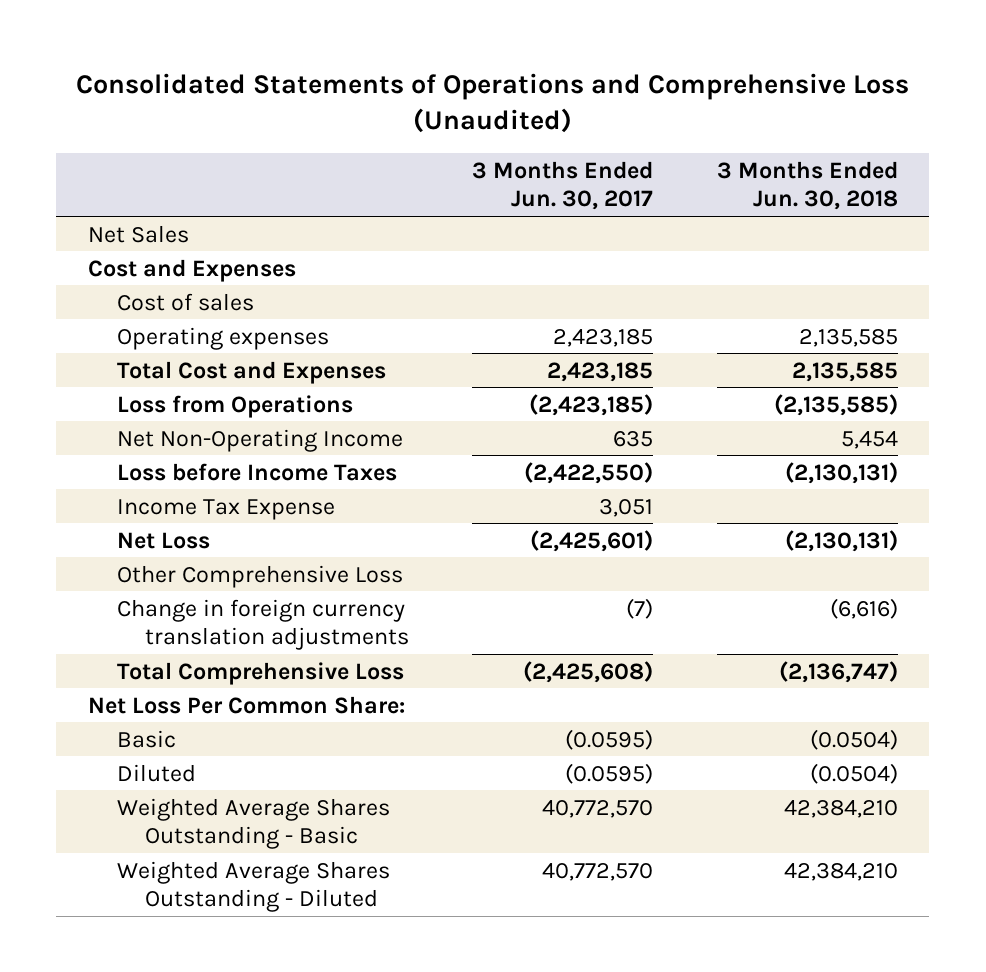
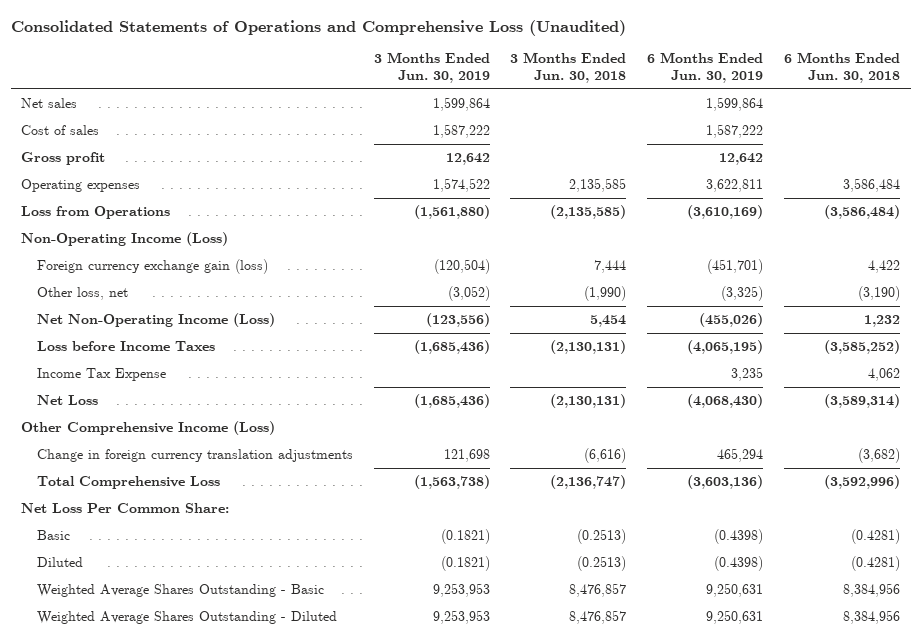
[472,160,654,211] 3 Months Ended Jun. 30, 2017 -> none
none -> [373,52,490,83] 3 Months Ended Jun. 30, 2019
none -> [647,52,764,83] 6 Months Ended Jun. 30, 2019
none -> [784,52,901,83] 6 Months Ended Jun. 30, 2018
[87,258,296,282] Cost and Expenses -> none
[87,224,189,243] Net Sales -> [21,98,78,109] Net sales
none -> [21,152,106,166] Gross profit
[116,360,386,384] Total Cost and Expenses -> none
none -> [21,232,229,247] Non-Operating Income (Loss)
none -> [36,259,268,275] Foreign currency exchange gain (loss)
none -> [36,287,128,301] Other loss, net
[116,428,403,452] Net Non-Operating Income -> [36,313,275,328] Net Non-Operating Income (Loss)
[116,564,403,588] Other Comprehensive Loss -> [21,421,276,436] Other Comprehensive Income (Loss)
[809,728,898,750] (0.0504) -> [577,529,627,545] (0.2513)
[809,762,898,784] (0.0504) -> [577,556,627,572] (0.2513)
[783,799,898,818] 42,384,210 -> [569,583,627,598] 8,476,857
[783,862,898,881] 42,384,210 -> [569,610,627,625] 8,476,857

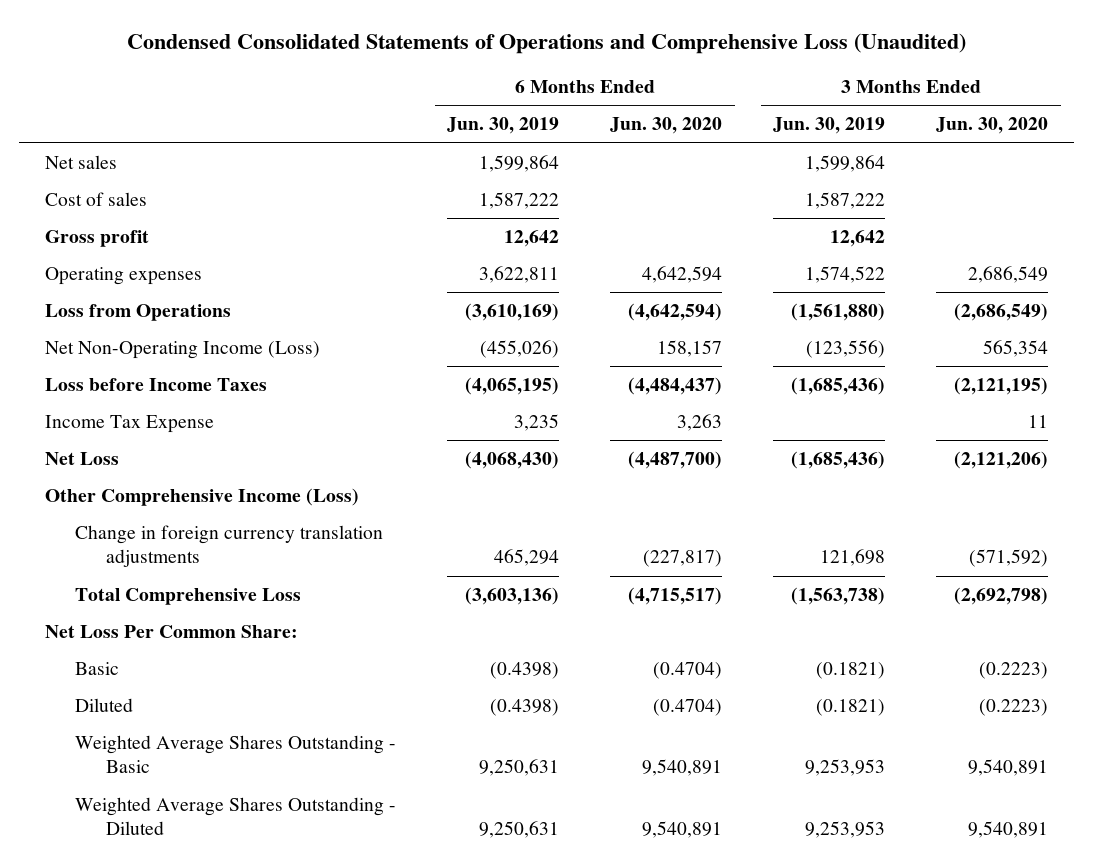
[11,19,627,36] Consolidated Statements of Operations and Comprehensive Loss (Unaudited) -> [126,33,966,55] Condensed Consolidated Statements of Operations and Comprehensive Loss (Unaudited)
[510,52,627,83] 3 Months Ended Jun. 30, 2018 -> none
[784,52,901,83] 6 Months Ended Jun. 30, 2018 -> none
none -> [610,117,723,135] Jun. 30, 2020
none -> [936,117,1049,135] Jun. 30, 2020
[21,232,229,247] Non-Operating Income (Loss) -> none
[36,259,268,275] Foreign currency exchange gain (loss) -> none
[36,287,128,301] Other loss, net -> none

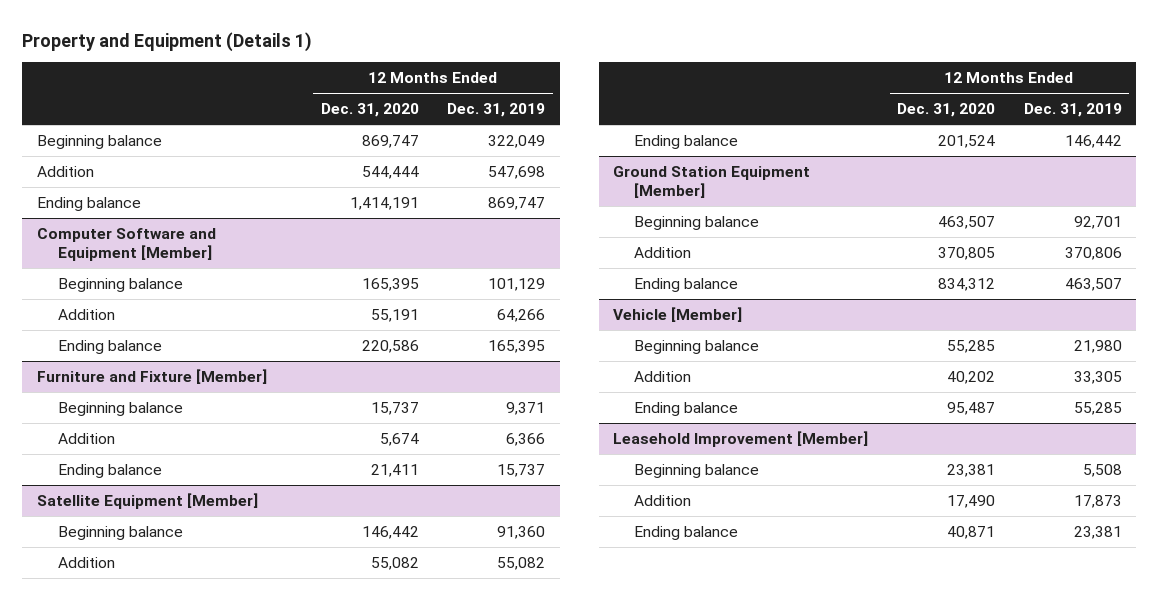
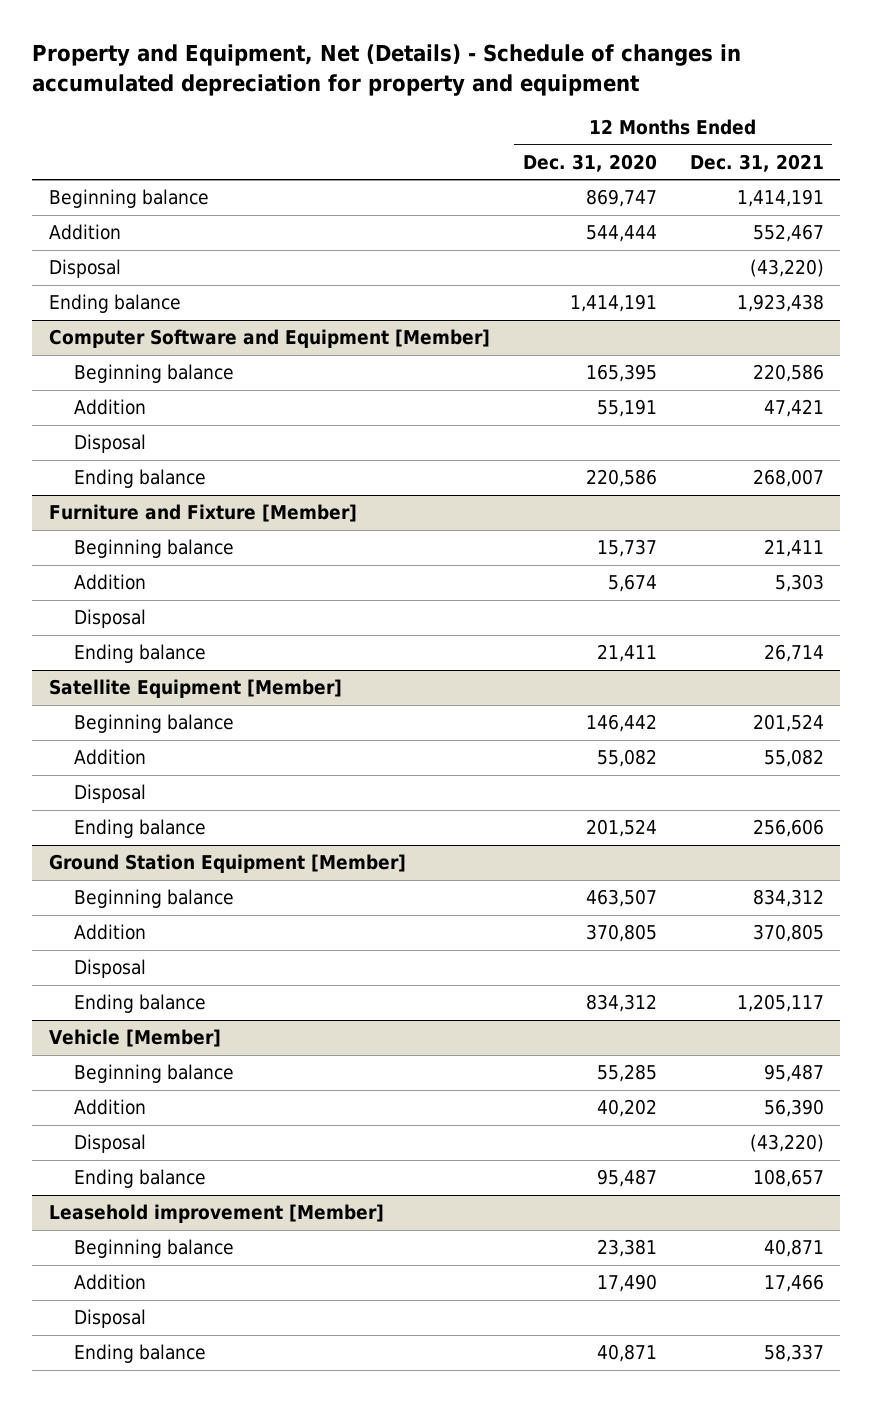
[22,31,313,52] Property and Equipment (Details 1) -> [32,44,742,96] Property and Equipment, Net (Details) - Schedule of changes in accumulated depreciation for property and equipment
[447,103,546,118] Dec. 31, 2019 -> none
none -> [689,153,824,172] Dec. 31, 2021
none -> [48,259,121,279] Disposal
none -> [74,434,147,454] Disposal
none -> [74,609,147,629] Disposal
none -> [74,784,147,804] Disposal
none -> [74,959,147,979] Disposal
none -> [74,1134,147,1154] Disposal
[613,431,869,448] Leasehold Improvement [Member] -> [48,1204,384,1224] Leasehold improvement [Member]
none -> [74,1309,147,1329] Disposal

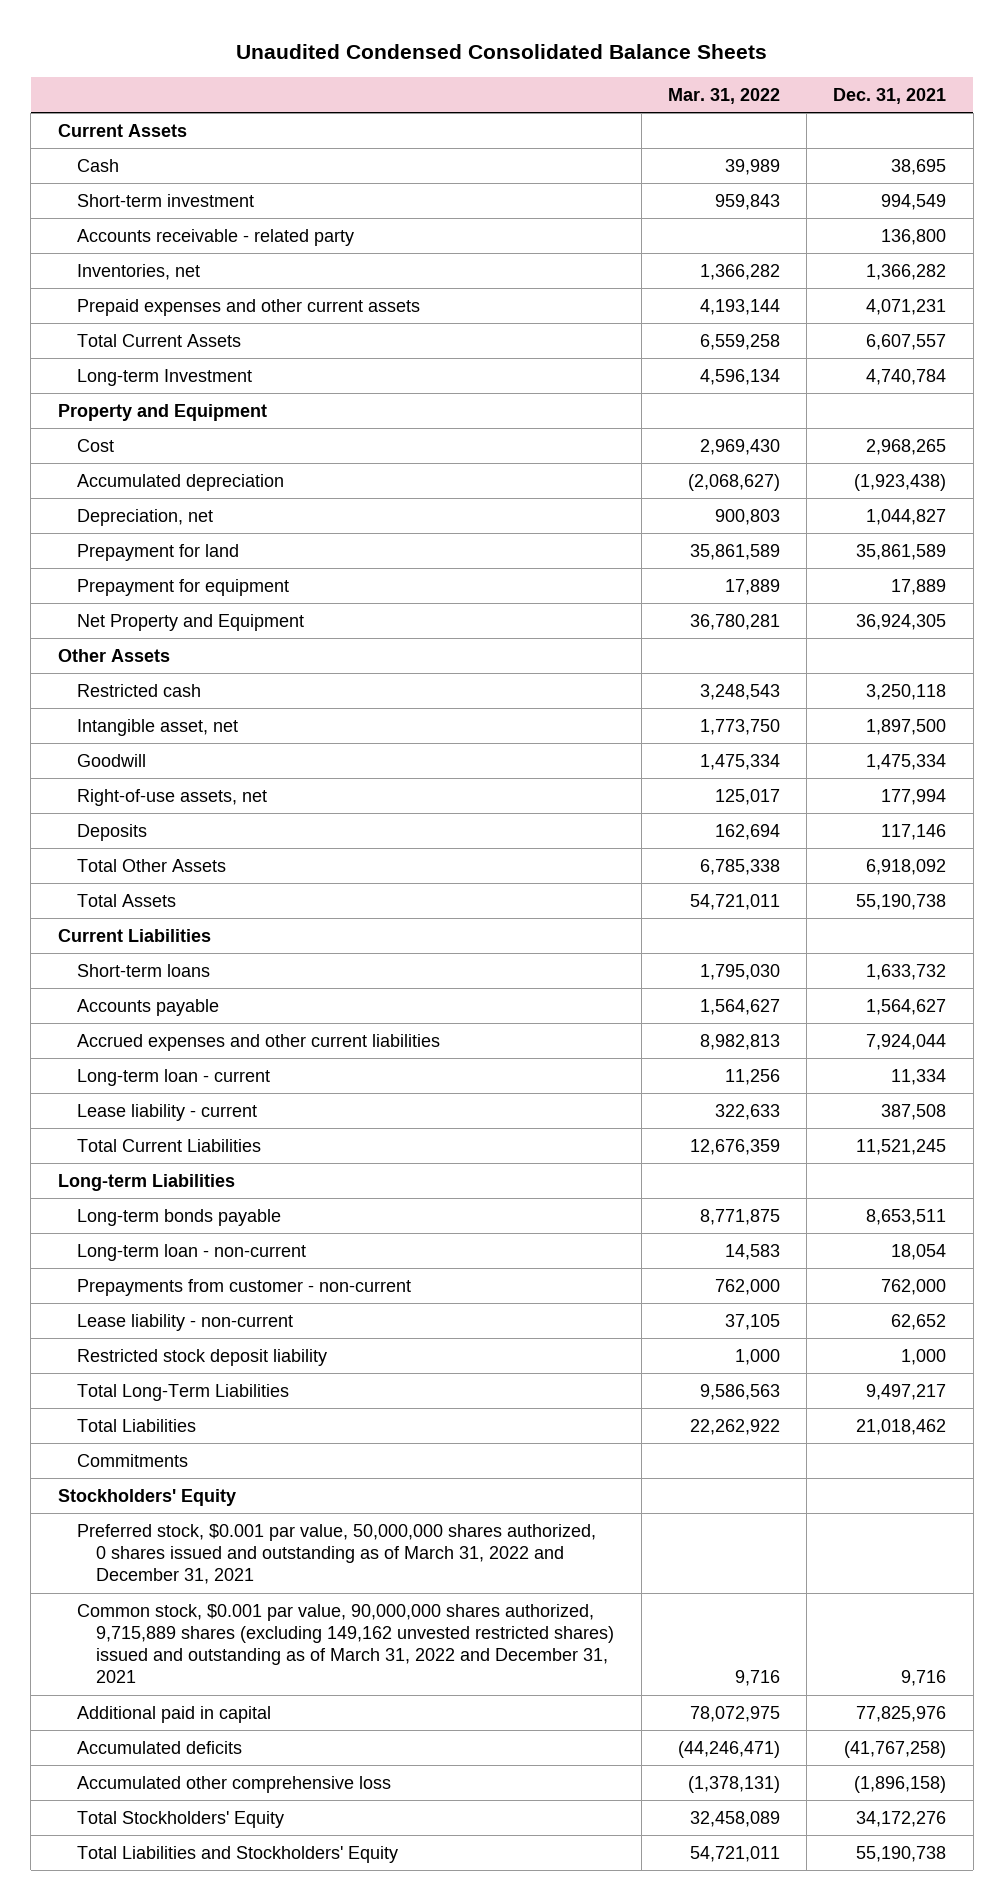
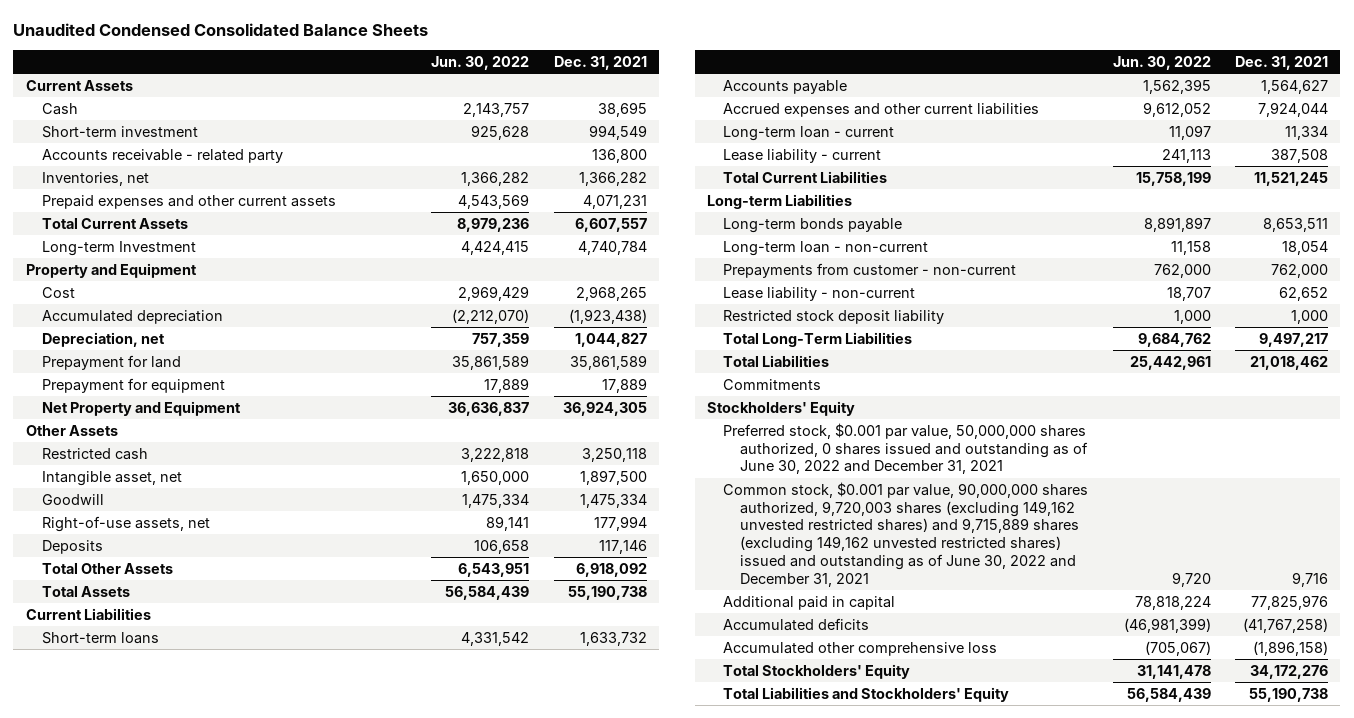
[667,87,780,104] Mar. 31, 2022 -> none
none -> [431,56,530,71] Jun. 30, 2022
[76,1523,596,1585] Preferred stock, $0.001 par value, 50,000,000 shares authorized, 0 shares issued and outstanding as of March 31, 2022 and December 31, 2021 -> [723,422,1088,475] Preferred stock, $0.001 par value, 50,000,000 shares authorized, 0 shares issued and outstanding as of June 30, 2022 and December 31, 2021
[76,1603,615,1684] Common stock, $0.001 par value, 90,000,000 shares authorized, 9,715,889 shares (excluding 149,162 unvested restricted shares) issued and outstanding as of March 31, 2022 and December 31, 2021 -> [723,481,1089,587] Common stock, $0.001 par value, 90,000,000 shares authorized, 9,720,003 shares (excluding 149,162 unvested restricted shares) and 9,715,889 shares (excluding 149,162 unvested restricted shares) issued and outstanding as of June 30, 2022 and December 31, 2021

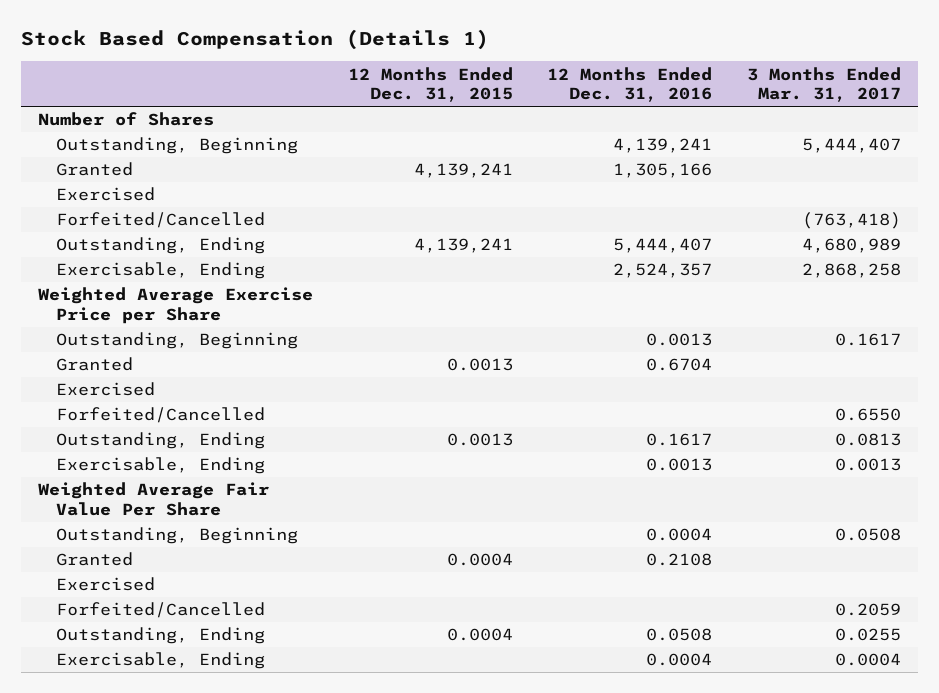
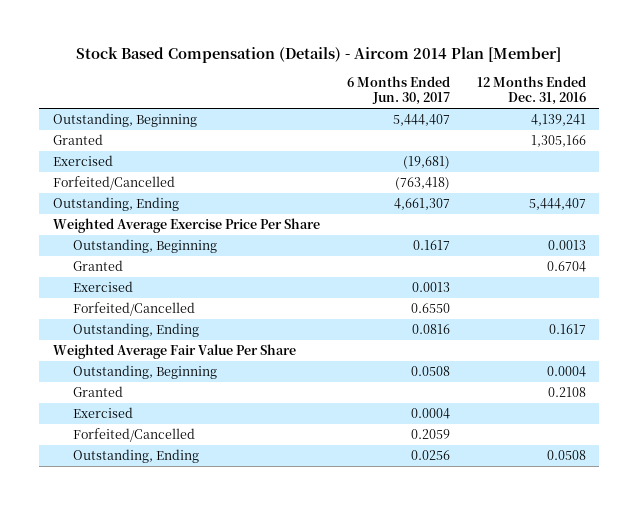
[20,29,489,51] Stock Based Compensation (Details 1) -> [76,46,562,63] Stock Based Compensation (Details) - Aircom 2014 Plan [Member]
[347,66,513,103] 12 Months Ended Dec. 31, 2015 -> none
[747,66,902,103] 3 Months Ended Mar. 31, 2017 -> none
none -> [346,75,450,106] 6 Months Ended Jun. 30, 2017
[37,112,214,127] Number of Shares -> none
[56,262,266,280] Exercisable, Ending -> none
[37,287,313,324] Weighted Average Exercise Price per Share -> [52,218,320,234] Weighted Average Exercise Price Per Share
[56,457,266,475] Exercisable, Ending -> none
[56,652,266,670] Exercisable, Ending -> none

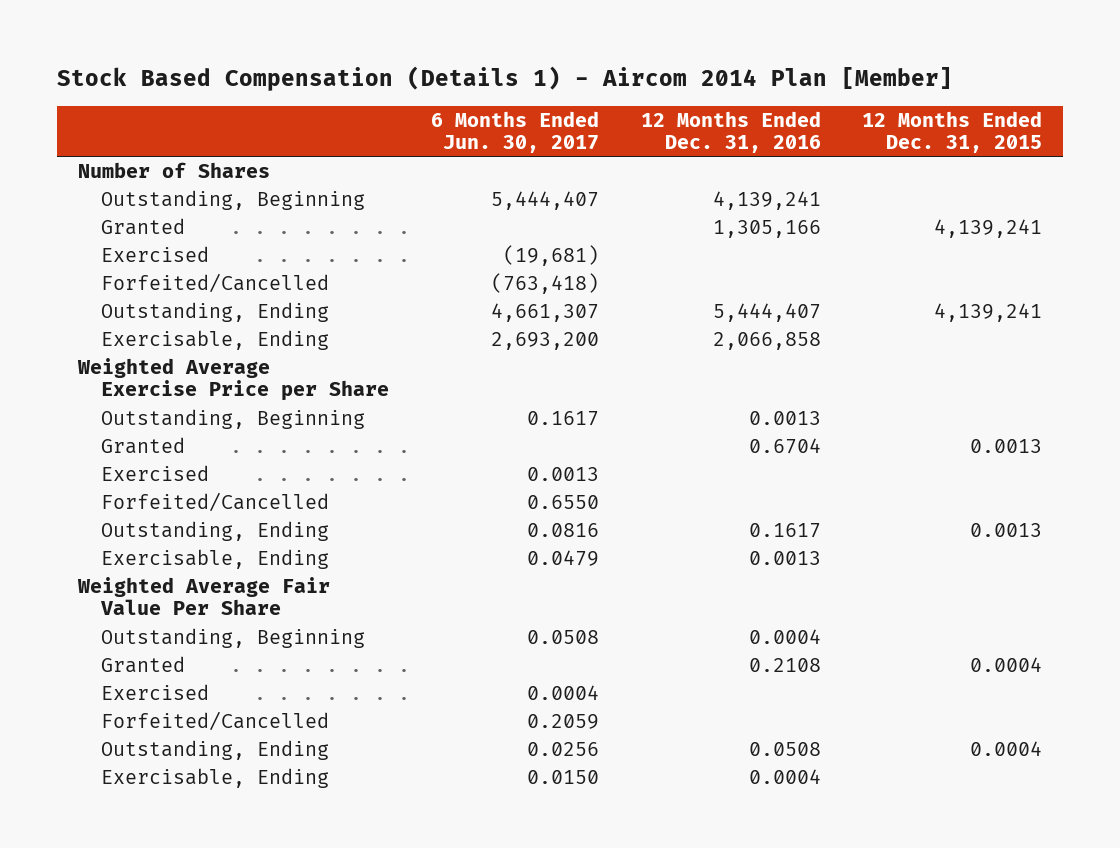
[76,46,562,63] Stock Based Compensation (Details) - Aircom 2014 Plan [Member] -> [56,66,953,92] Stock Based Compensation (Details 1) - Aircom 2014 Plan [Member]
none -> [862,110,1043,154] 12 Months Ended Dec. 31, 2015
none -> [77,161,270,178] Number of Shares
none -> [100,329,329,350] Exercisable, Ending
[52,218,320,234] Weighted Average Exercise Price Per Share -> [76,357,389,402] Weighted Average Exercise Price per Share
none -> [100,548,329,569] Exercisable, Ending
none -> [100,767,329,788] Exercisable, Ending

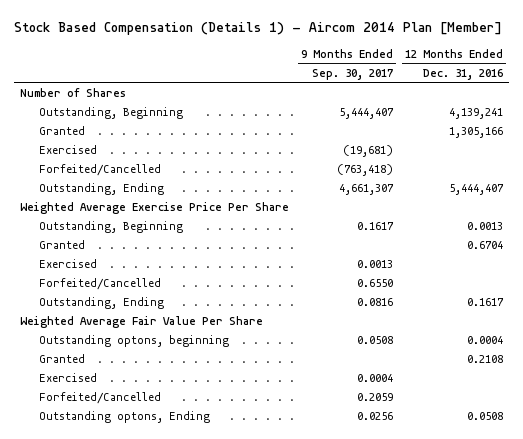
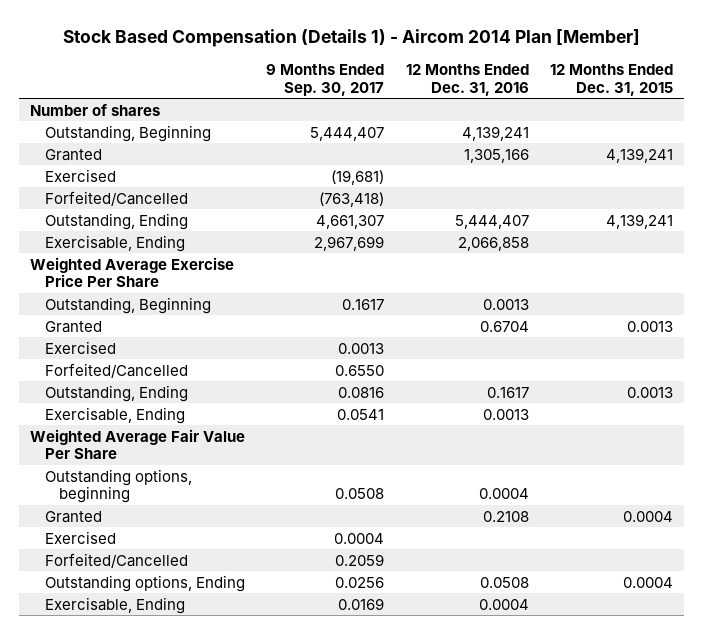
none -> [550,63,674,96] 12 Months Ended Dec. 31, 2015
[20,87,127,97] Number of Shares -> [29,103,160,116] Number of shares
none -> [44,234,185,252] Exercisable, Ending
none -> [44,406,185,424] Exercisable, Ending
[38,334,229,347] Outstanding optons, beginning -> [44,468,192,504] Outstanding options, beginning
[38,410,210,423] Outstanding optons, Ending -> [44,574,245,592] Outstanding options, Ending
none -> [44,596,185,614] Exercisable, Ending

